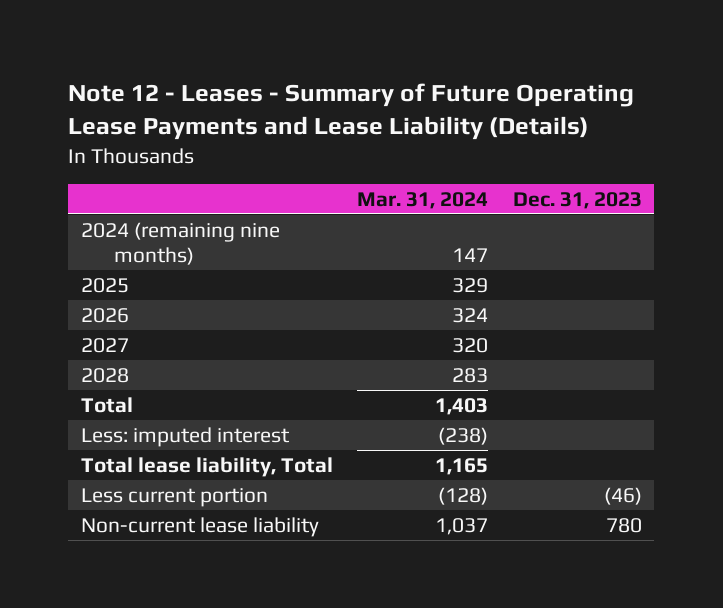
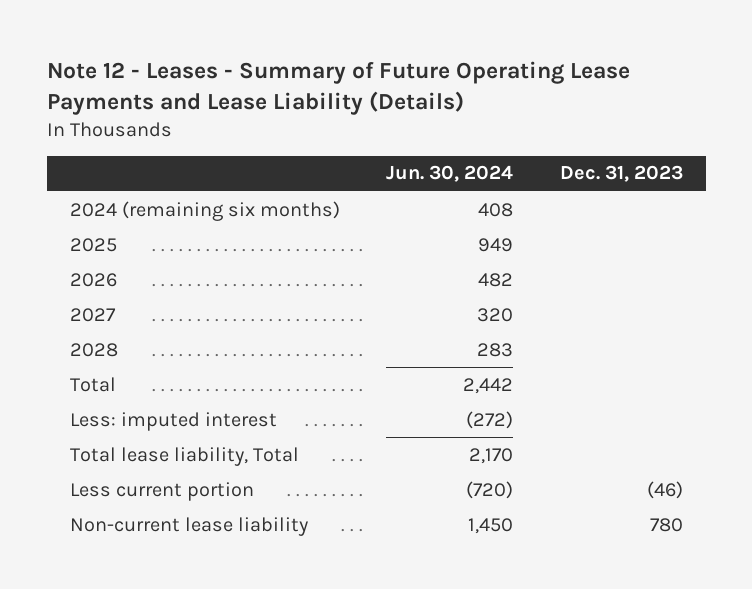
[357,191,489,209] Mar. 31, 2024 -> none
none -> [386,165,514,183] Jun. 30, 2024
[80,222,280,266] 2024 (remaining nine months) -> [69,200,340,221] 2024 (remaining six months)

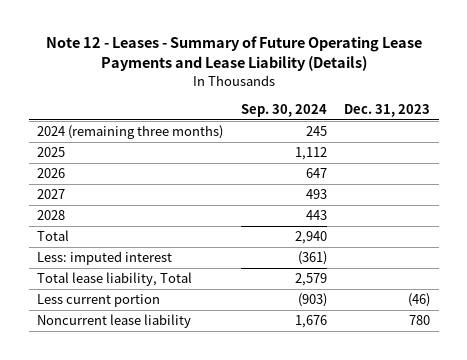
[386,165,514,183] Jun. 30, 2024 -> none
none -> [240,103,327,117] Sep. 30, 2024
[69,200,340,221] 2024 (remaining six months) -> [37,125,224,140] 2024 (remaining three months)
[69,516,308,536] Non-current lease liability -> [37,314,192,329] Noncurrent lease liability

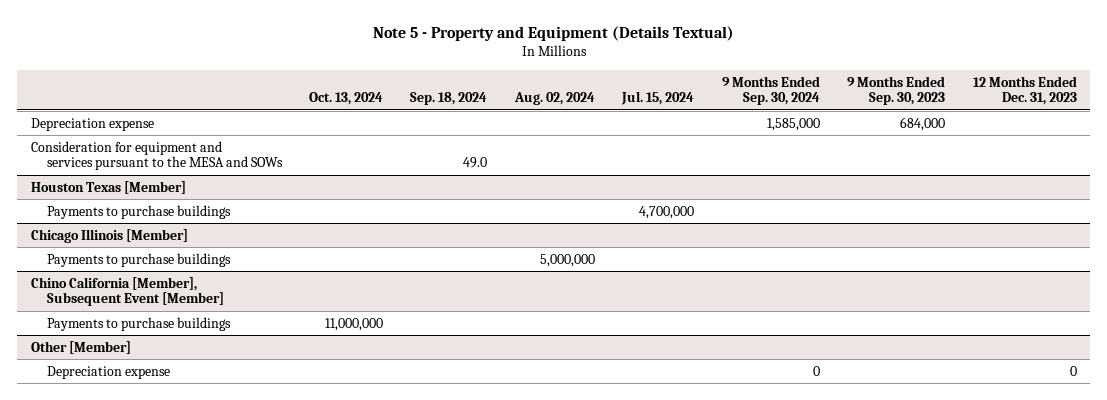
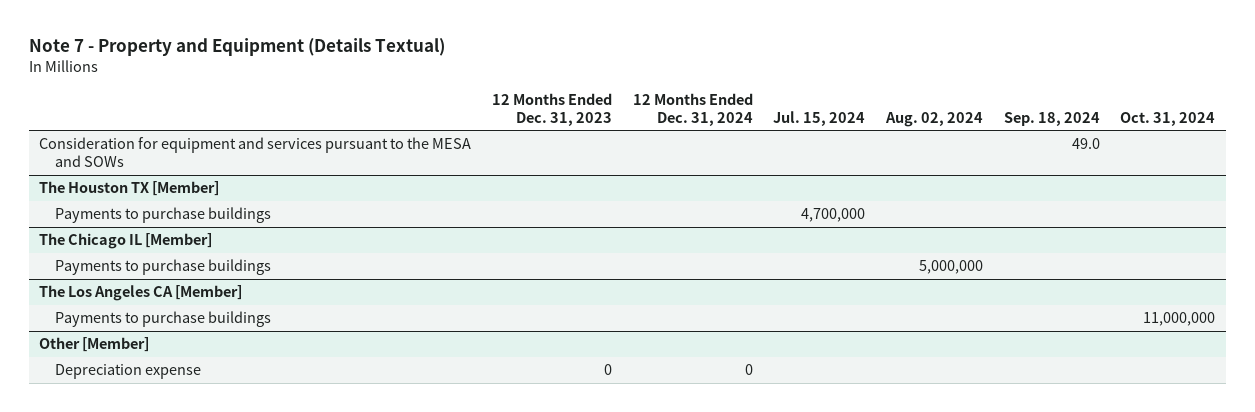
[372,26,734,42] Note 5 - Property and Equipment (Details Textual) -> [28,37,445,56] Note 7 - Property and Equipment (Details Textual)
[308,92,383,106] Oct. 13, 2024 -> none
[721,75,820,106] 9 Months Ended Sep. 30, 2024 -> none
[847,75,946,106] 9 Months Ended Sep. 30, 2023 -> none
none -> [632,92,753,126] 12 Months Ended Dec. 31, 2024
none -> [1120,111,1216,126] Oct. 31, 2024
[30,117,154,131] Depreciation expense -> none
[30,180,186,194] Houston Texas [Member] -> [39,181,220,197] The Houston TX [Member]
[30,228,188,243] Chicago Illinois [Member] -> [39,233,213,250] The Chicago IL [Member]
[30,276,224,307] Chino California [Member], Subsequent Event [Member] -> none
[46,316,231,331] Payments to purchase buildings -> none
none -> [39,285,243,302] The Los Angeles CA [Member]
none -> [55,311,272,328] Payments to purchase buildings

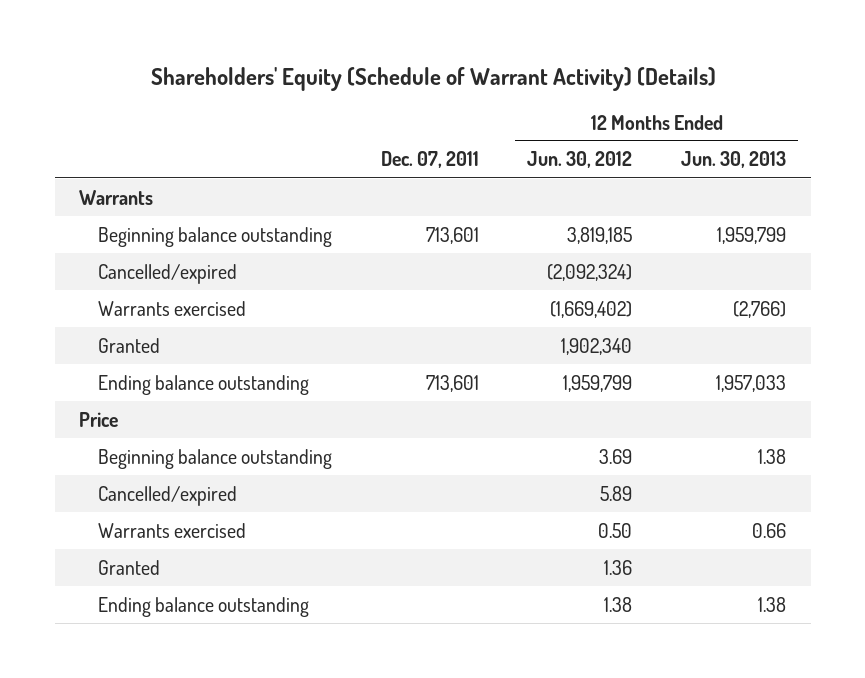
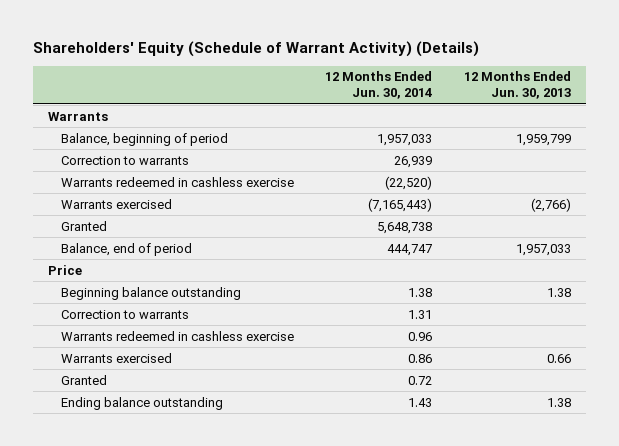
[380,151,479,169] Dec. 07, 2011 -> none
[527,151,633,169] Jun. 30, 2012 -> none
none -> [325,71,433,100] 12 Months Ended Jun. 30, 2014
[97,226,332,247] Beginning balance outstanding -> [60,132,228,146] Balance, beginning of period
none -> [60,155,189,165] Correction to warrants
[97,263,237,284] Cancelled/expired -> [60,176,294,187] Warrants redeemed in cashless exercise
[97,374,309,395] Ending balance outstanding -> [60,242,192,256] Balance, end of period
none -> [60,309,189,319] Correction to warrants
[97,485,237,506] Cancelled/expired -> [60,330,294,341] Warrants redeemed in cashless exercise

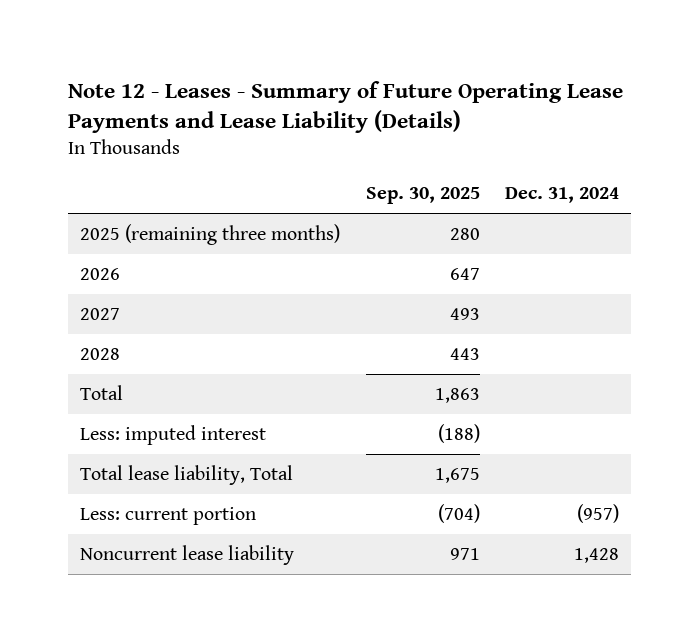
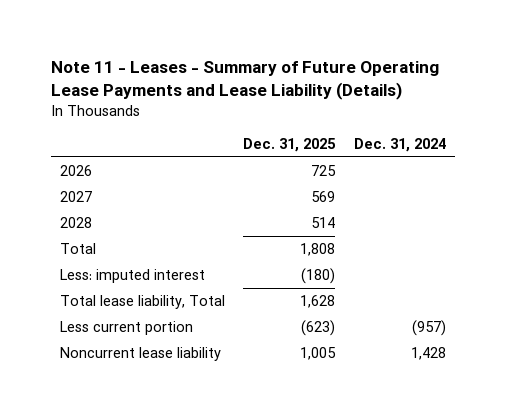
[67,80,623,133] Note 12 - Leases - Summary of Future Operating Lease Payments and Lease Liability (Details) -> [50,61,439,101] Note 11 - Leases - Summary of Future Operating Lease Payments and Lease Liability (Details)
[365,187,480,205] Sep. 30, 2025 -> none
none -> [243,137,337,152] Dec. 31, 2025
[80,223,341,245] 2025 (remaining three months) -> none
[80,506,257,525] Less: current portion -> [59,321,193,336] Less current portion

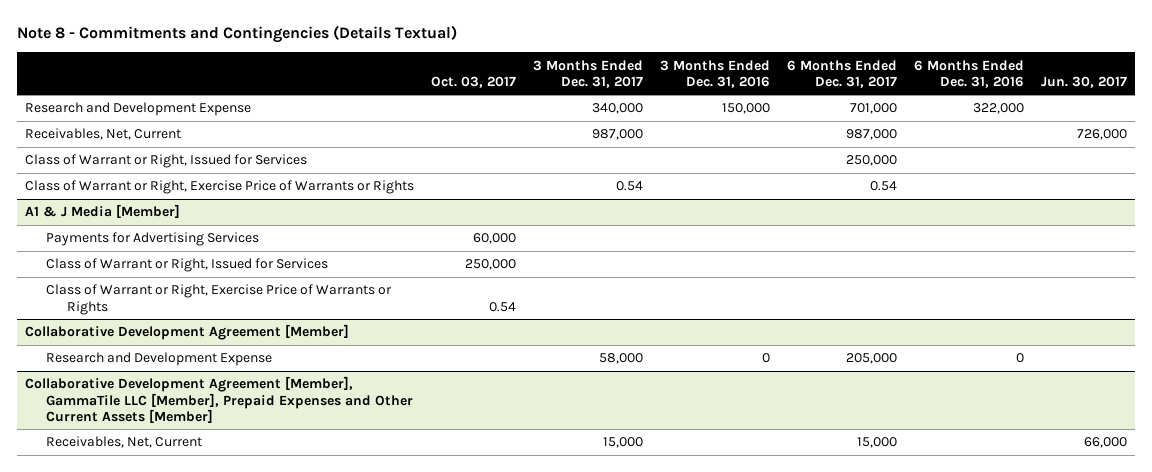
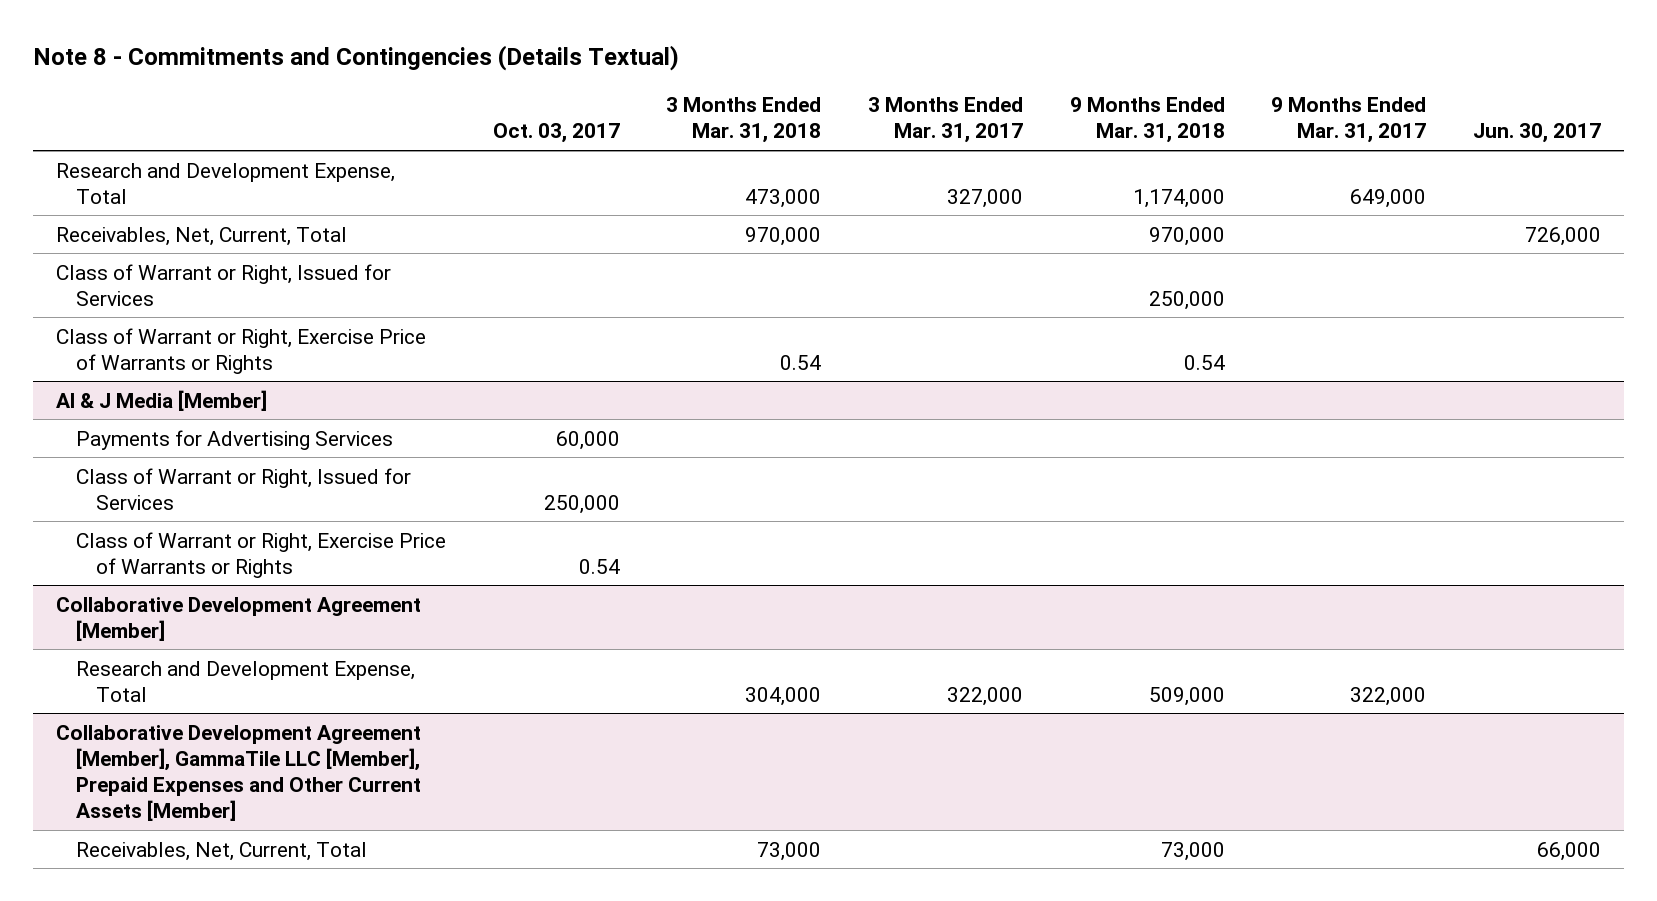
[533,59,644,88] 3 Months Ended Dec. 31, 2017 -> none
[659,59,770,88] 3 Months Ended Dec. 31, 2016 -> none
[786,59,897,88] 6 Months Ended Dec. 31, 2017 -> none
[913,59,1024,88] 6 Months Ended Dec. 31, 2016 -> none
none -> [666,97,822,144] 3 Months Ended Mar. 31, 2018
none -> [867,97,1023,144] 3 Months Ended Mar. 31, 2017
none -> [1069,97,1225,144] 9 Months Ended Mar. 31, 2018
none -> [1271,97,1427,144] 9 Months Ended Mar. 31, 2017
[25,102,252,117] Research and Development Expense -> [55,162,395,204] Research and Development Expense, Total
[25,128,182,141] Receivables, Net, Current -> [55,226,347,246] Receivables, Net, Current, Total
[25,204,181,219] A1 & J Media [Member] -> [55,389,267,411] Al & J Media [Member]
[46,352,273,367] Research and Development Expense -> [76,660,416,702] Research and Development Expense, Total
[46,436,203,449] Receivables, Net, Current -> [76,841,368,861] Receivables, Net, Current, Total

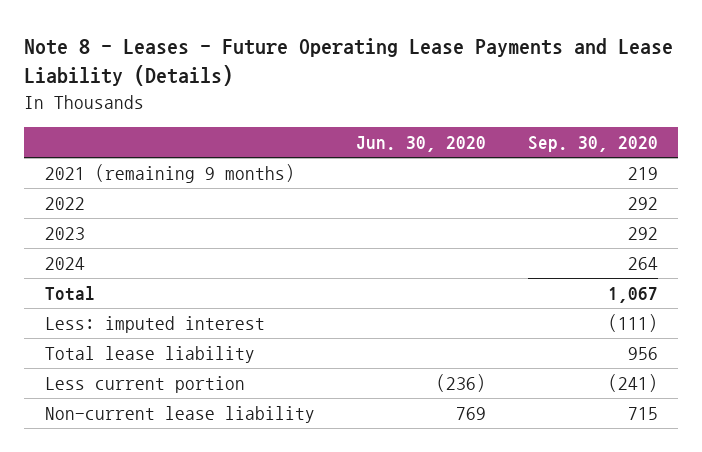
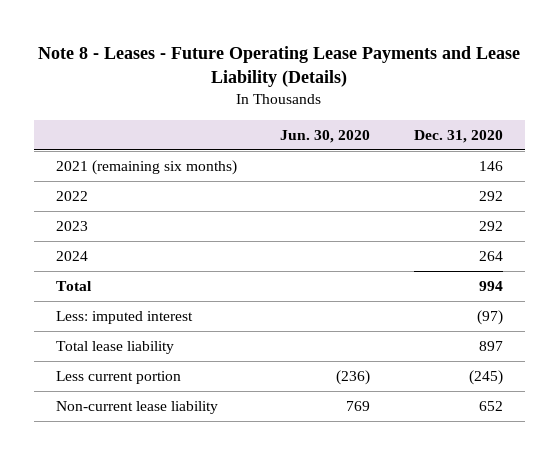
[527,135,658,152] Sep. 30, 2020 -> none
none -> [413,129,503,143] Dec. 31, 2020
[44,164,295,184] 2021 (remaining 9 months) -> [55,159,237,175] 2021 (remaining six months)

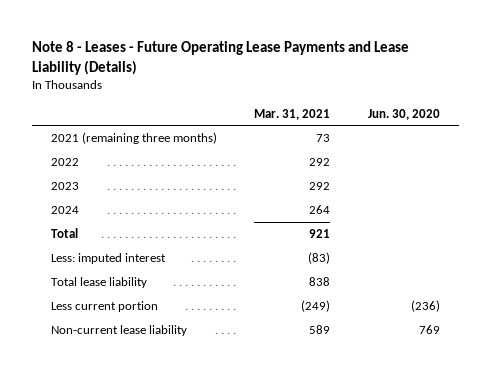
[413,129,503,143] Dec. 31, 2020 -> none
none -> [254,108,331,120] Mar. 31, 2021
[55,159,237,175] 2021 (remaining six months) -> [50,131,217,144] 2021 (remaining three months)

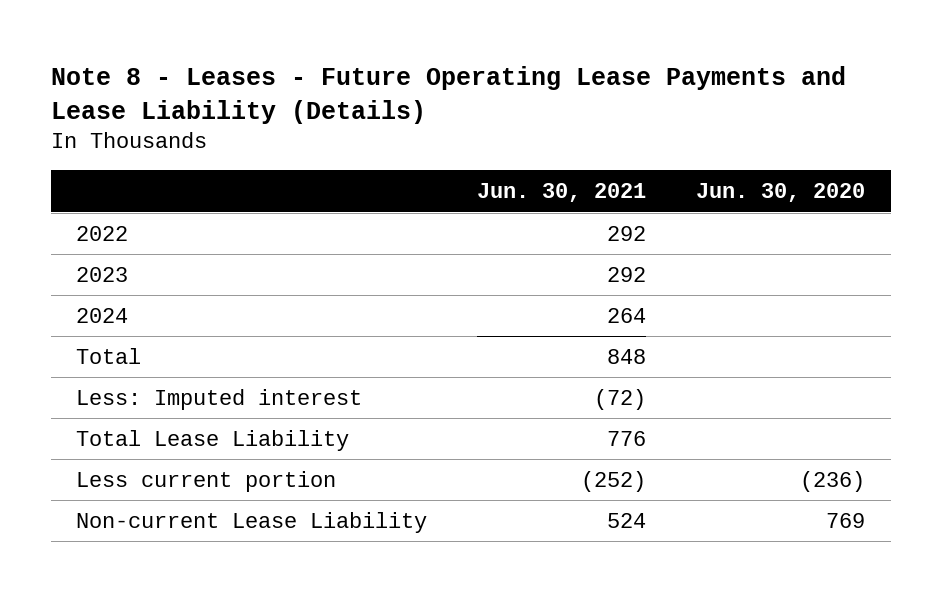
[254,108,331,120] Mar. 31, 2021 -> none
none -> [477,183,647,203] Jun. 30, 2021
[50,131,217,144] 2021 (remaining three months) -> none
[50,252,166,264] Less: imputed interest -> [75,388,362,410] Less: Imputed interest
[50,276,147,288] Total lease liability -> [75,429,349,451] Total Lease Liability
[50,324,187,336] Non-current lease liability -> [75,511,427,533] Non-current Lease Liability

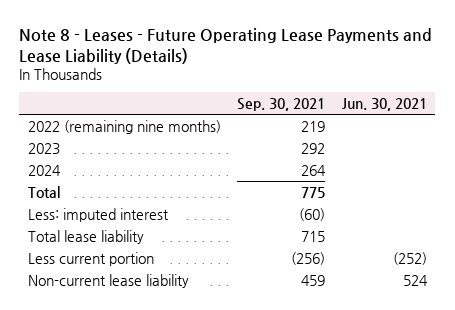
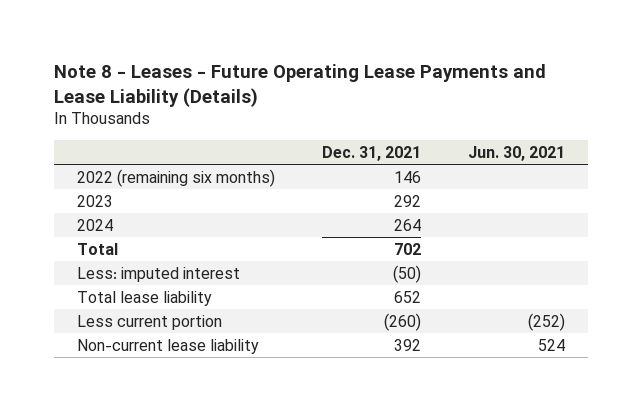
[237,97,326,111] Sep. 30, 2021 -> none
none -> [322,145,422,161] Dec. 31, 2021
[27,119,221,134] 2022 (remaining nine months) -> [77,168,276,187] 2022 (remaining six months)

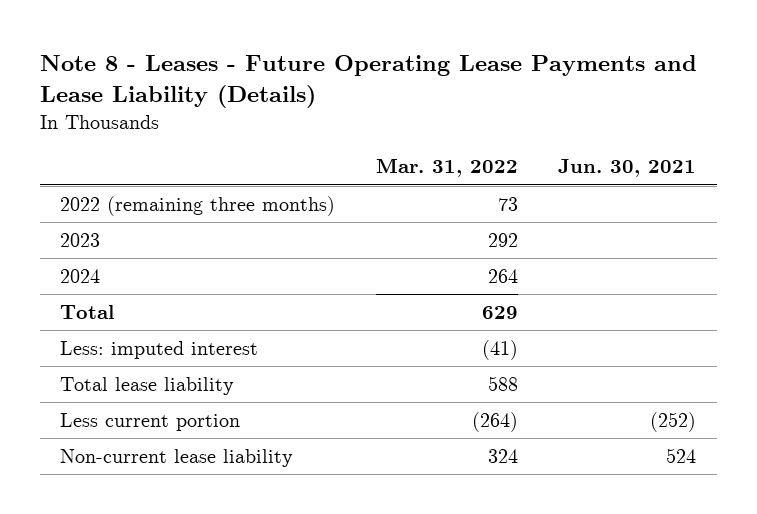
[322,145,422,161] Dec. 31, 2021 -> none
none -> [375,158,518,178] Mar. 31, 2022
[77,168,276,187] 2022 (remaining six months) -> [60,195,336,216] 2022 (remaining three months)

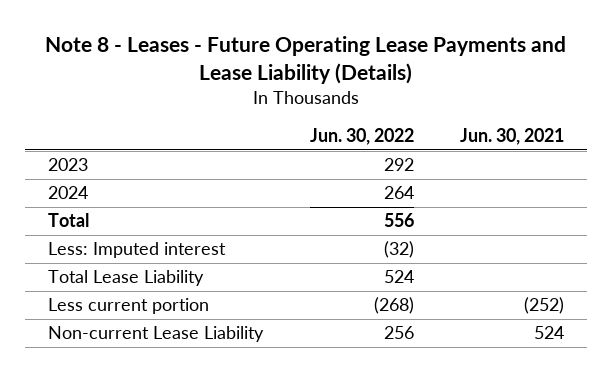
[375,158,518,178] Mar. 31, 2022 -> none
none -> [309,128,414,146] Jun. 30, 2022
[60,195,336,216] 2022 (remaining three months) -> none
[60,340,259,359] Less: imputed interest -> [48,242,227,259] Less: Imputed interest
[60,376,235,395] Total lease liability -> [48,270,205,287] Total Lease Liability
[60,448,294,467] Non-current lease liability -> [48,326,265,343] Non-current Lease Liability

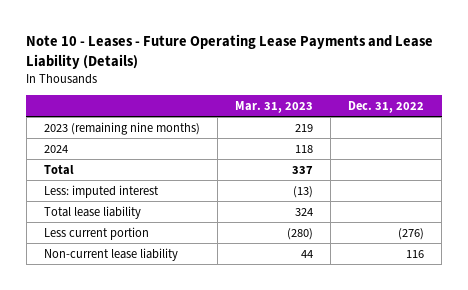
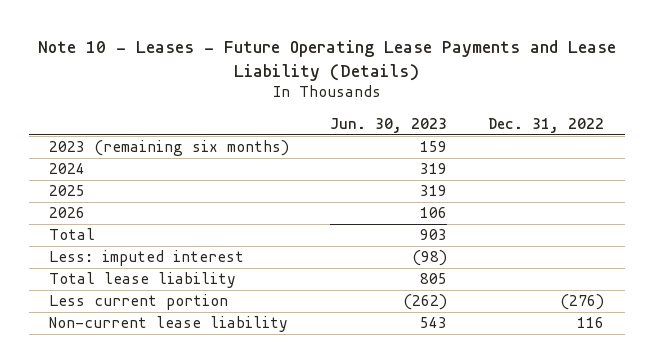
[235,100,314,113] Mar. 31, 2023 -> none
none -> [330,117,448,133] Jun. 30, 2023
[43,121,200,135] 2023 (remaining nine months) -> [49,140,290,157] 2023 (remaining six months)
none -> [49,185,86,197] 2025
none -> [49,207,86,219] 2026

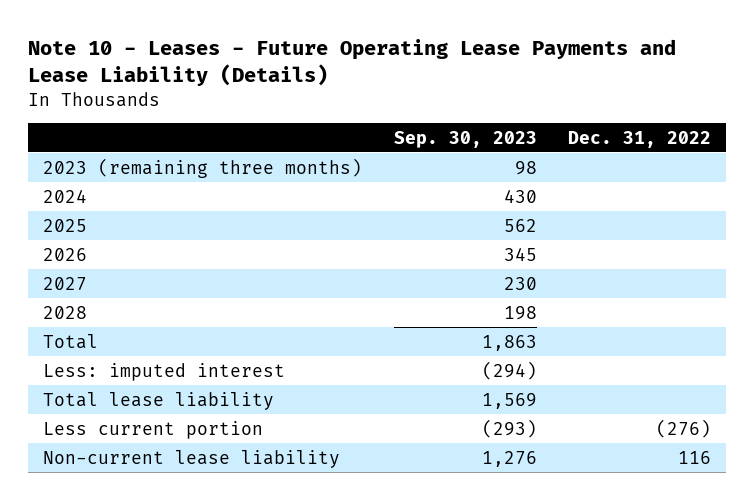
[330,117,448,133] Jun. 30, 2023 -> none
none -> [393,130,537,148] Sep. 30, 2023
[49,140,290,157] 2023 (remaining six months) -> [43,157,363,178] 2023 (remaining three months)
none -> [43,276,88,290] 2027
none -> [43,305,88,319] 2028

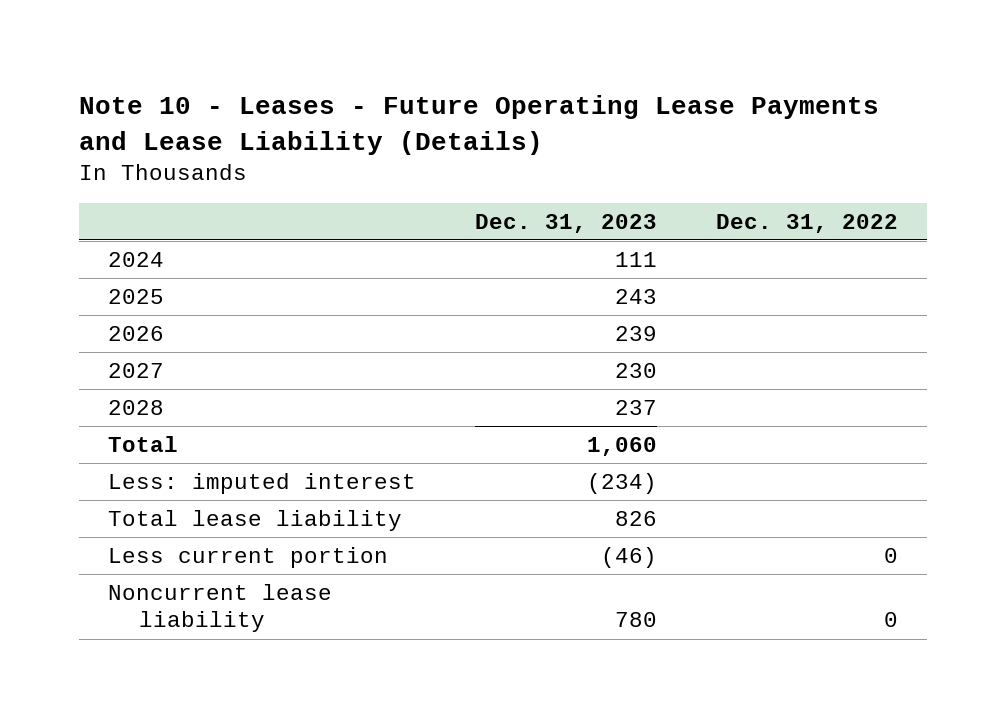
[393,130,537,148] Sep. 30, 2023 -> none
none -> [475,213,658,233] Dec. 31, 2023
[43,157,363,178] 2023 (remaining three months) -> none
[655,418,711,438] (276) -> [883,548,898,564] 0
[43,449,341,468] Non-current lease liability -> [108,584,333,633] Noncurrent lease liability
[677,450,711,464] 116 -> [883,612,898,628] 0

